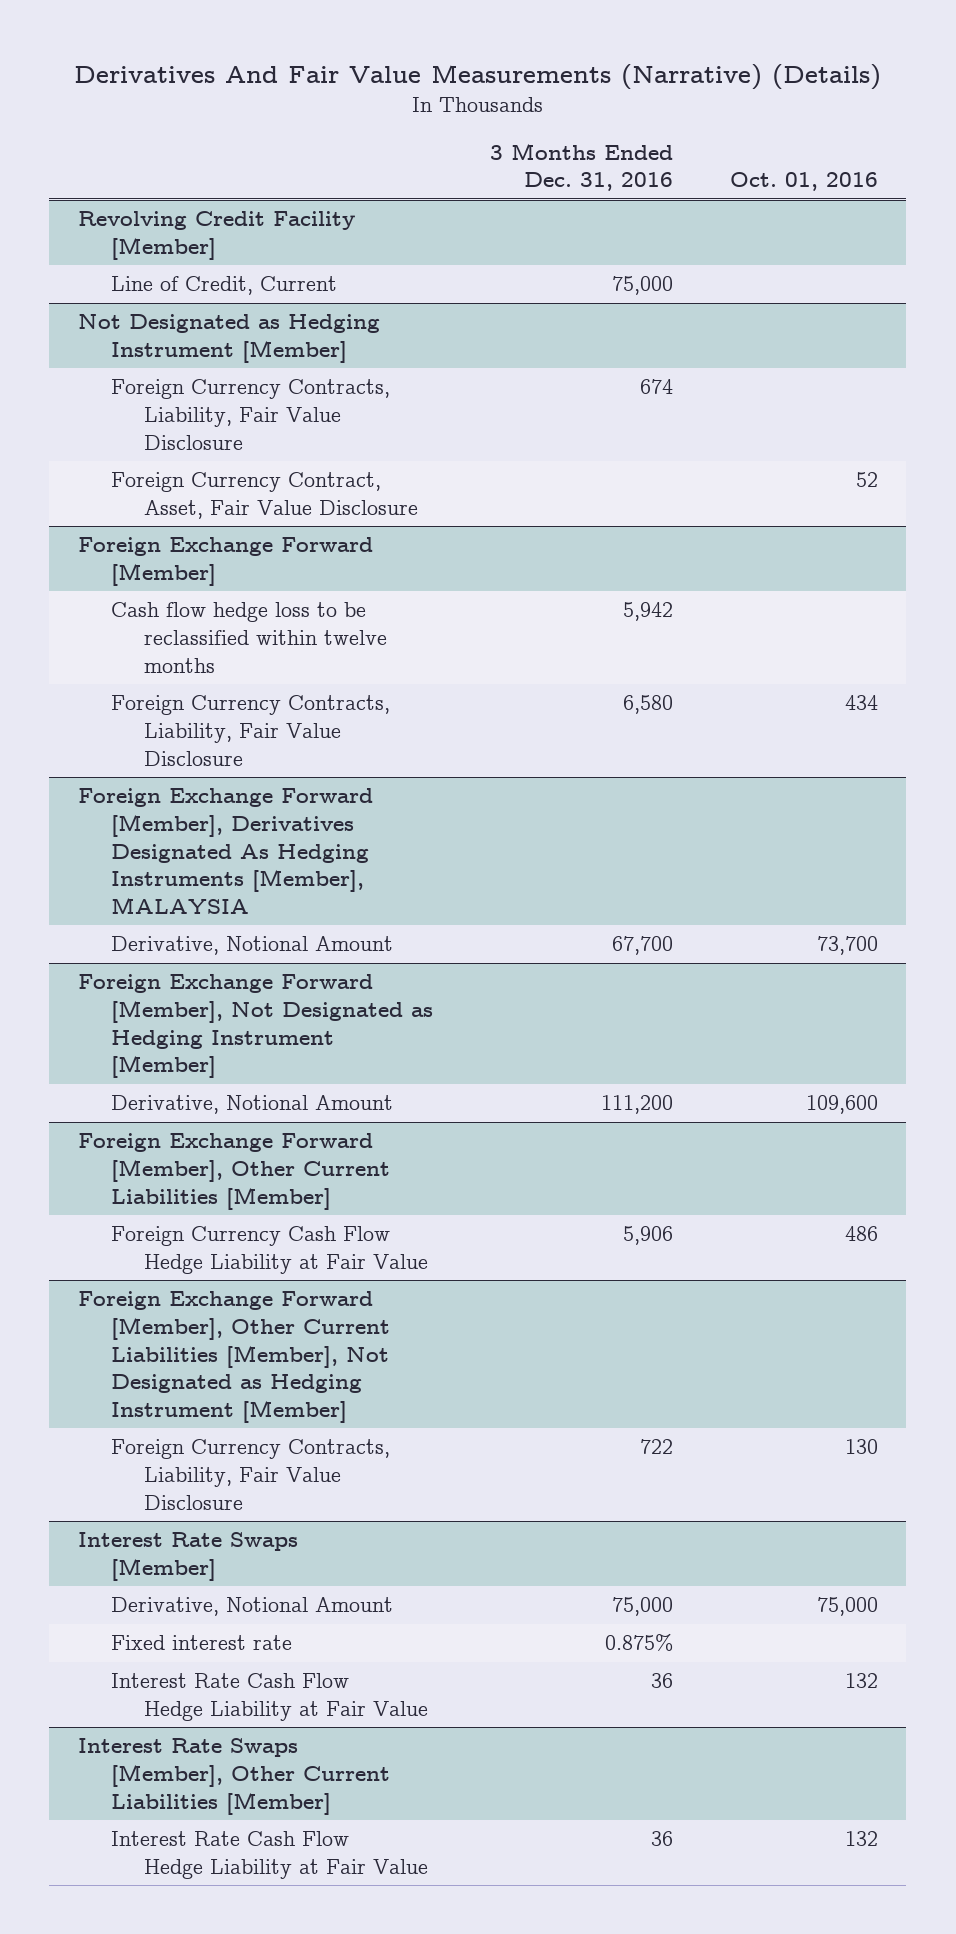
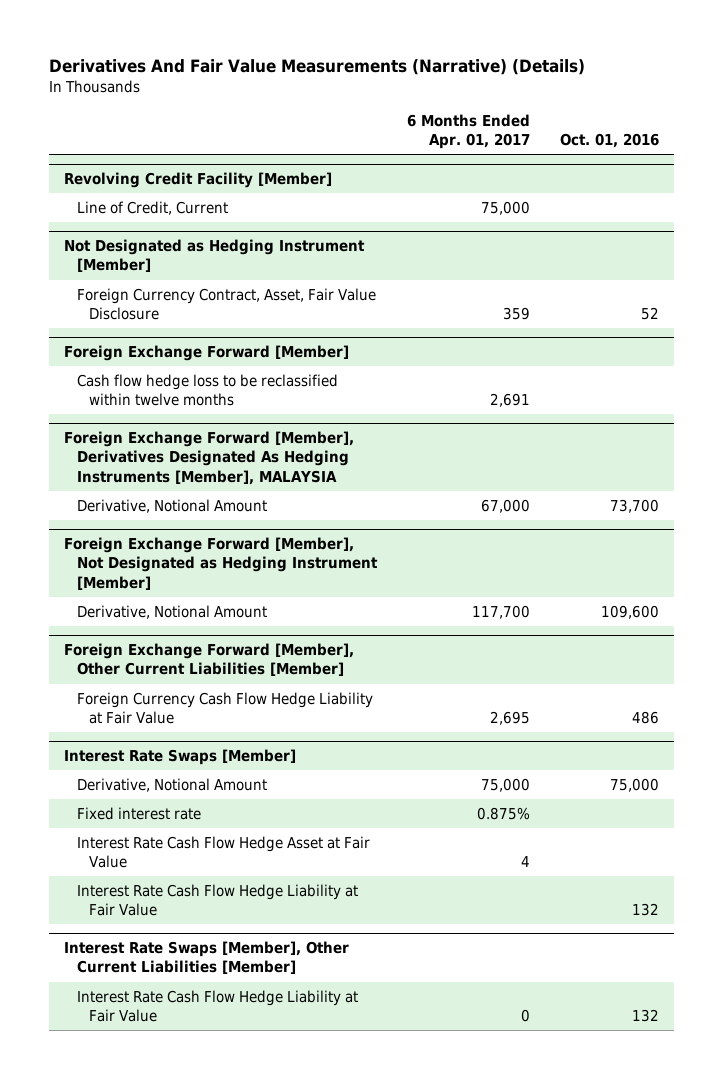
[489,142,673,192] 3 Months Ended Dec. 31, 2016 -> none
none -> [406,114,530,150] 6 Months Ended Apr. 01, 2017
[110,379,390,450] Foreign Currency Contracts, Liability, Fair Value Disclosure -> none
[110,695,390,766] Foreign Currency Contracts, Liability, Fair Value Disclosure -> none
[77,1291,390,1423] Foreign Exchange Forward [Member], Other Current Liabilities [Member], Not Designated as Hedging Instrument [Member] -> none
[110,1439,390,1510] Foreign Currency Contracts, Liability, Fair Value Disclosure -> none
none -> [76,835,370,868] Interest Rate Cash Flow Hedge Asset at Fair Value

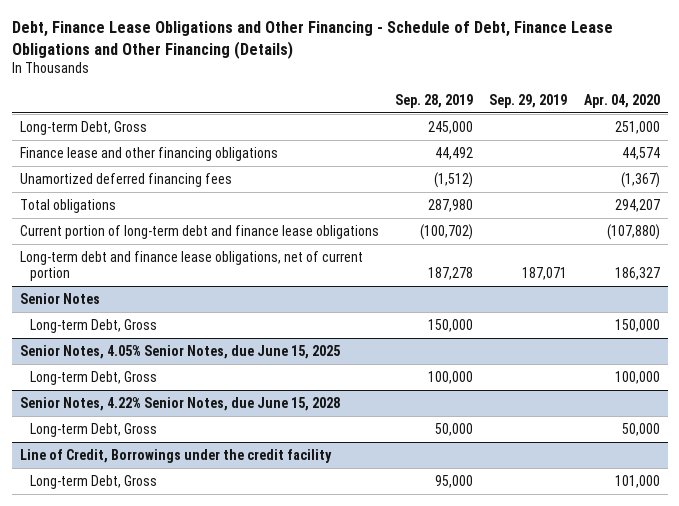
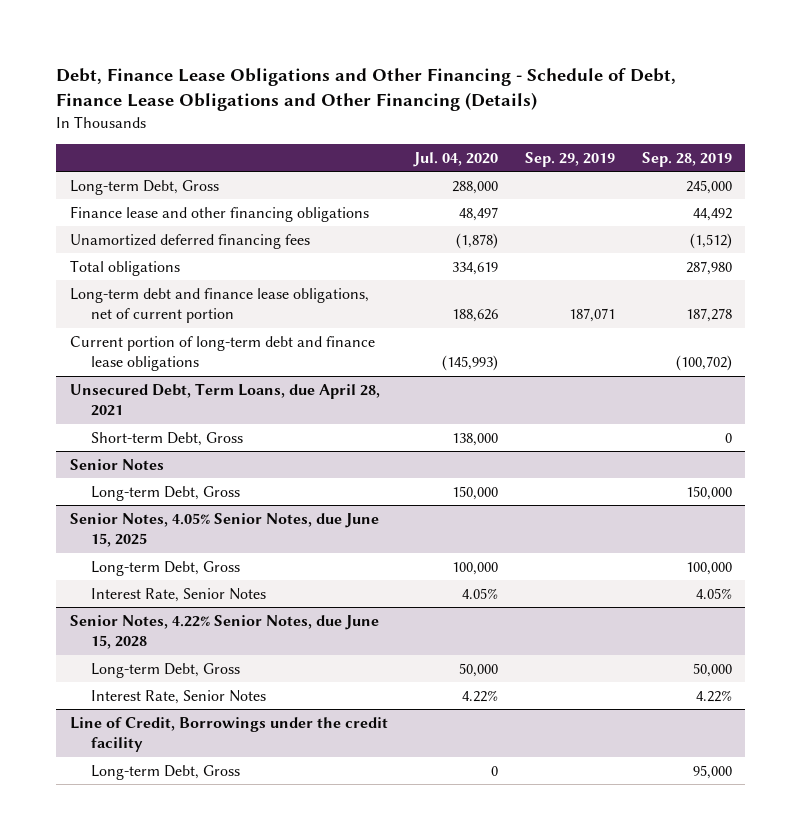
[583,94,660,109] Apr. 04, 2020 -> none
none -> [413,152,499,168] Jul. 04, 2020
[19,224,379,239] Current portion of long-term debt and finance lease obligations -> [69,335,375,372] Current portion of long-term debt and finance lease obligations
none -> [69,382,380,417] Unsecured Debt, Term Loans, due April 28, 2021
none -> [91,431,244,446] Short-term Debt, Gross
none -> [91,587,267,602] Interest Rate, Senior Notes
none -> [91,689,267,704] Interest Rate, Senior Notes

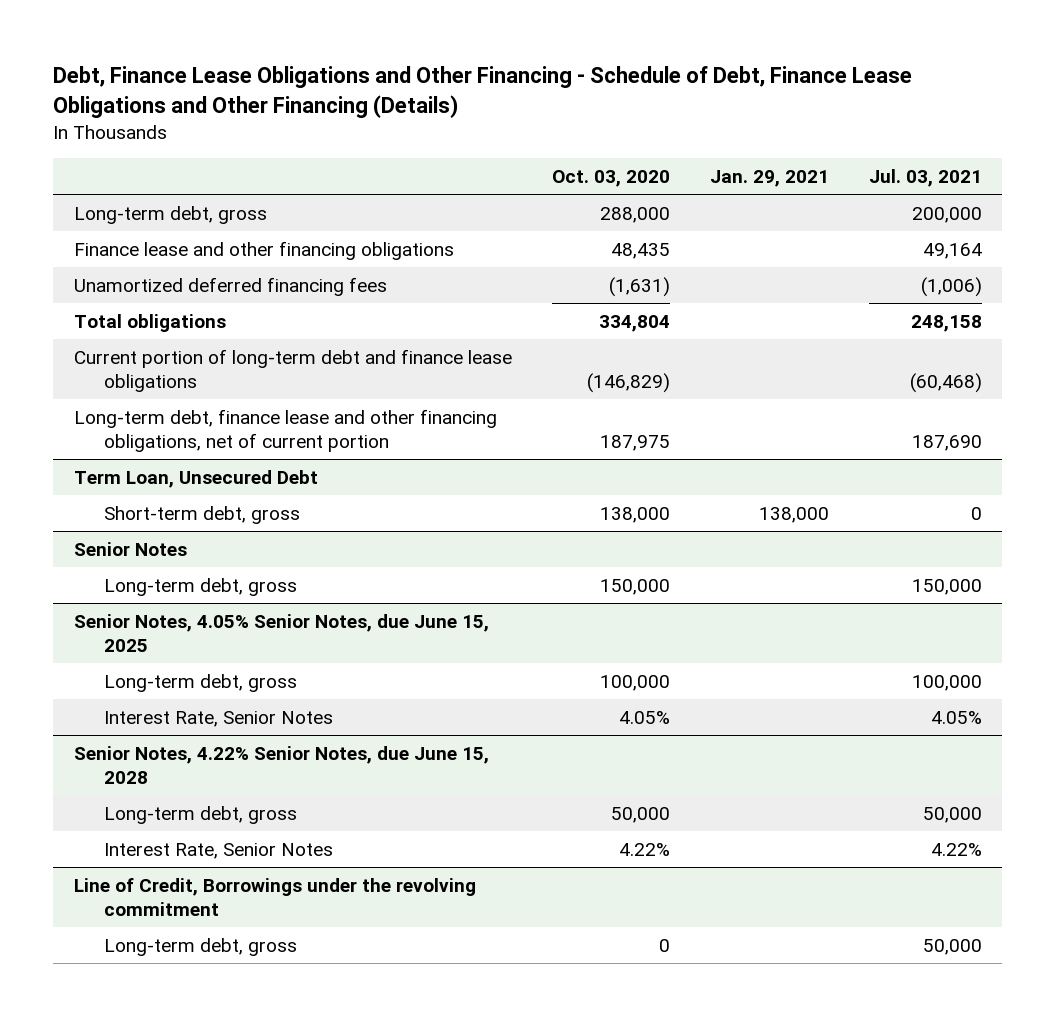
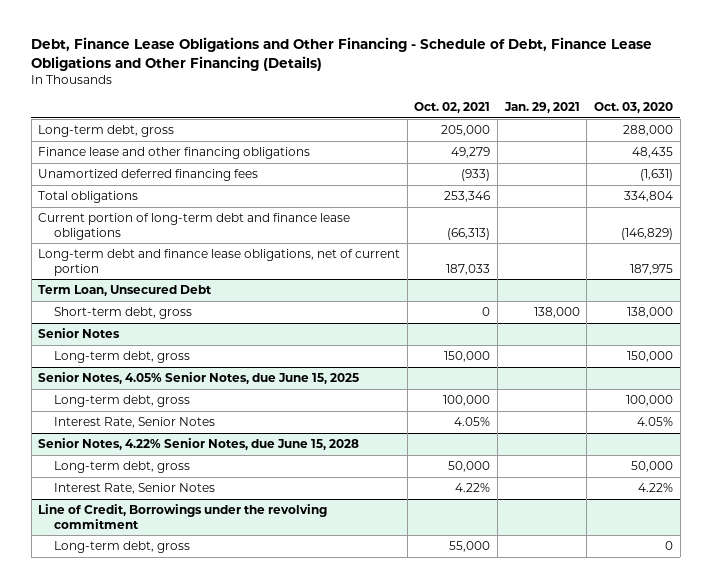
[869,169,983,188] Jul. 03, 2021 -> none
none -> [414,101,491,113] Oct. 02, 2021
[73,408,497,452] Long-term debt, finance lease and other financing obligations, net of current portion -> [38,249,401,276] Long-term debt and finance lease obligations, net of current portion

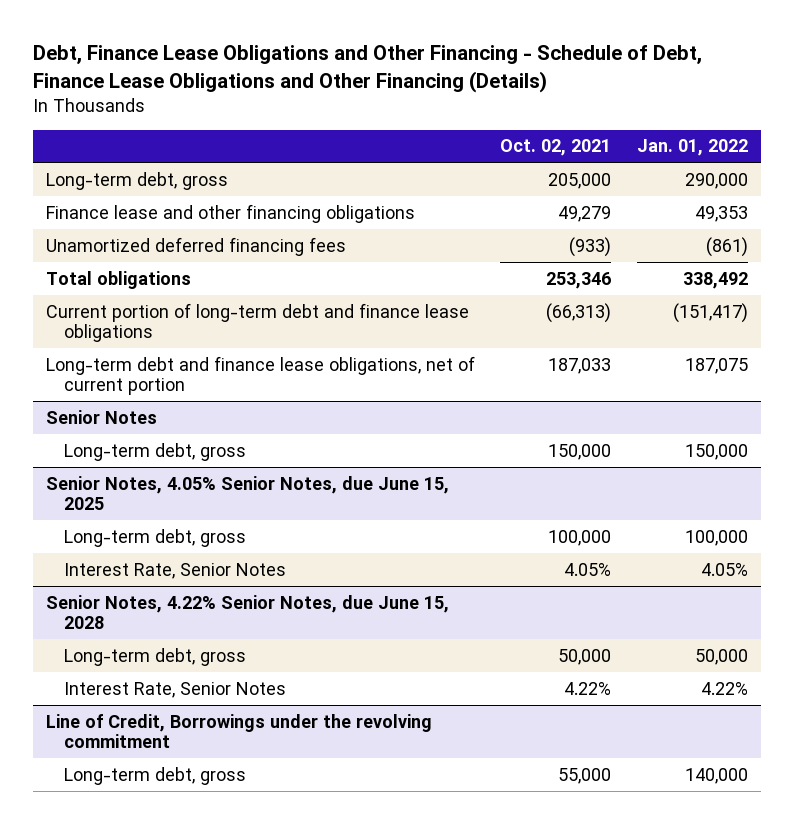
[503,101,580,113] Jan. 29, 2021 -> none
[593,101,673,113] Oct. 03, 2020 -> none
none -> [637,139,749,157] Jan. 01, 2022
[38,285,213,297] Term Loan, Unsecured Debt -> none
[54,307,193,320] Short-term debt, gross -> none

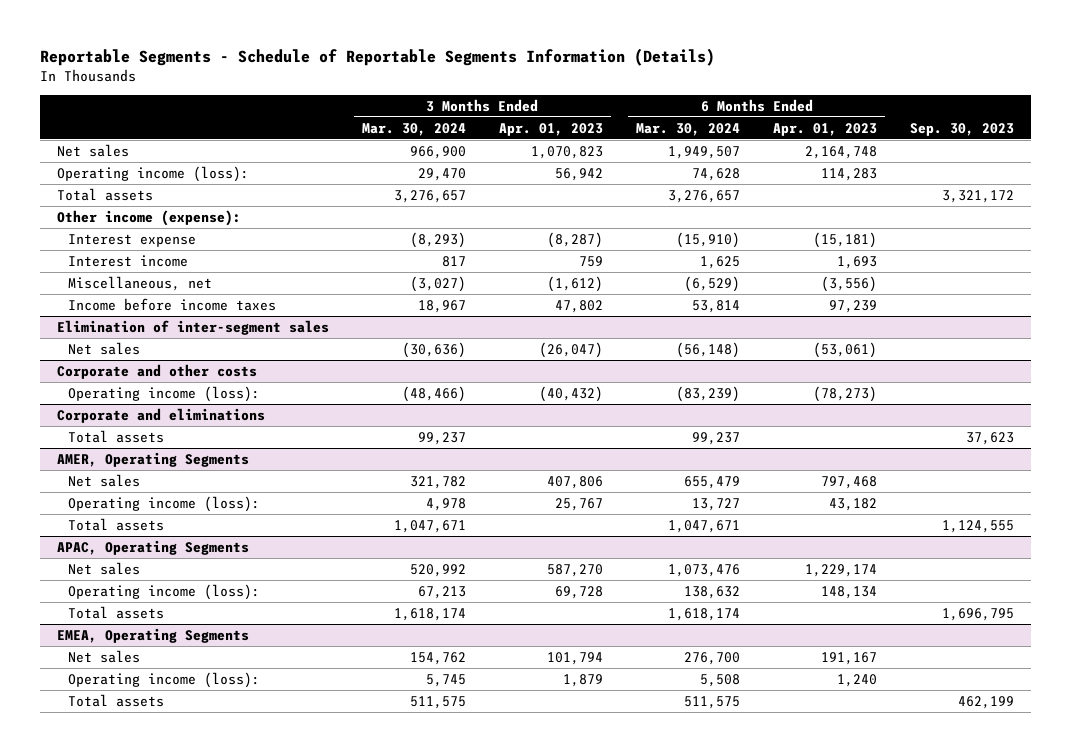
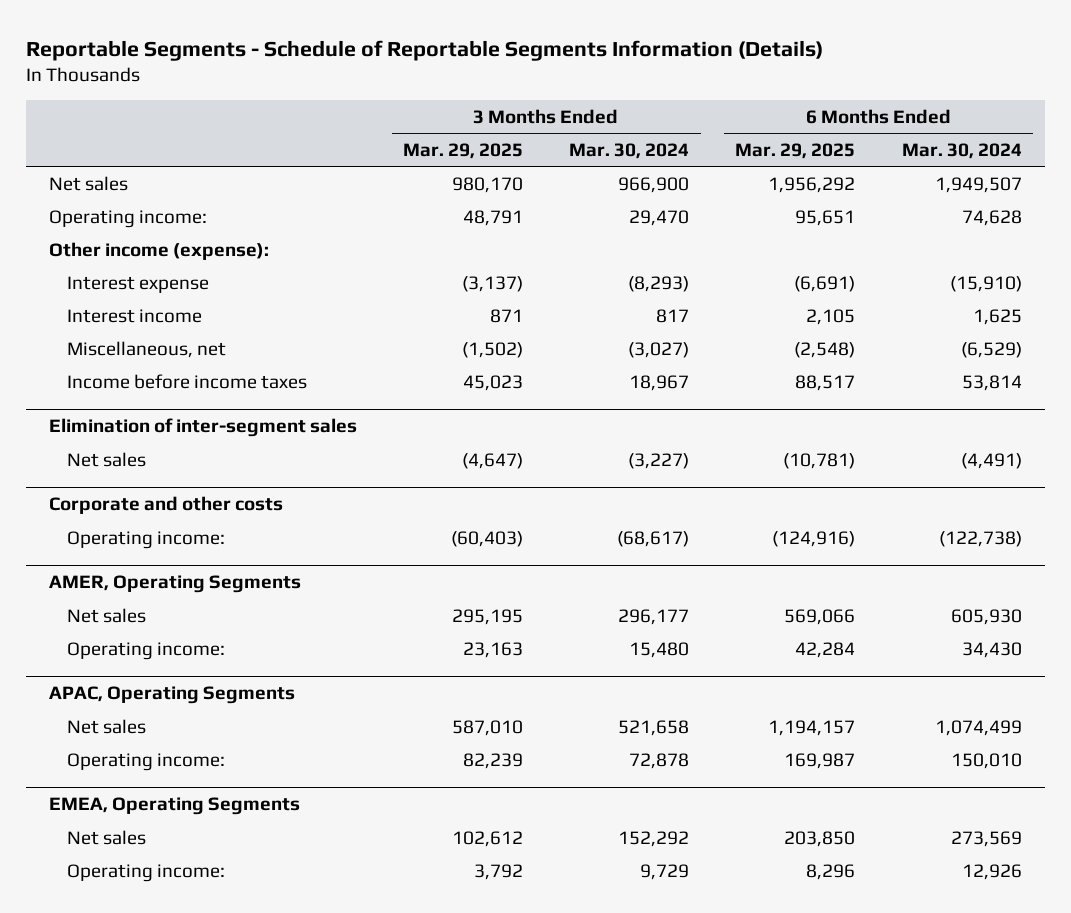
[498,122,603,136] Apr. 01, 2023 -> none
[773,122,878,136] Apr. 01, 2023 -> none
[910,122,1015,136] Sep. 30, 2023 -> none
none -> [403,142,524,159] Mar. 29, 2025
none -> [735,142,856,159] Mar. 29, 2025
[56,187,153,201] Total assets -> none
[56,165,249,182] Operating income (loss): -> [49,209,208,228] Operating income:
[401,341,466,358] (30,636) -> [628,452,690,469] (3,227)
[675,341,740,358] (56,148) -> [960,452,1022,469] (4,491)
[56,407,265,423] Corporate and eliminations -> none
[68,429,165,443] Total assets -> none
[68,385,261,402] Operating income (loss): -> [67,530,226,549] Operating income:
[401,385,466,402] (48,466) -> [617,530,690,547] (68,617)
[675,385,740,402] (83,239) -> [938,530,1022,547] (122,738)
[68,517,165,531] Total assets -> none
[409,475,466,489] 321,782 -> [618,608,690,625] 296,177
[683,475,740,489] 655,479 -> [950,608,1022,625] 605,930
[68,495,261,512] Operating income (loss): -> [67,641,226,660] Operating income:
[425,497,466,511] 4,978 -> [629,641,690,658] 15,480
[691,497,740,511] 13,727 -> [961,641,1022,658] 34,430
[68,605,165,619] Total assets -> none
[409,563,466,577] 520,992 -> [618,719,690,736] 521,658
[667,563,740,577] 1,073,476 -> [934,719,1022,736] 1,074,499
[68,583,261,600] Operating income (loss): -> [67,752,226,771] Operating income:
[417,585,466,599] 67,213 -> [629,752,690,769] 72,878
[683,585,740,599] 138,632 -> [950,752,1022,769] 150,010
[68,693,165,707] Total assets -> none
[409,651,466,665] 154,762 -> [618,830,690,847] 152,292
[683,651,740,665] 276,700 -> [950,830,1022,847] 273,569
[68,671,261,688] Operating income (loss): -> [67,863,226,882] Operating income:
[425,673,466,687] 5,745 -> [640,863,690,880] 9,729
[699,673,740,687] 5,508 -> [961,863,1022,880] 12,926

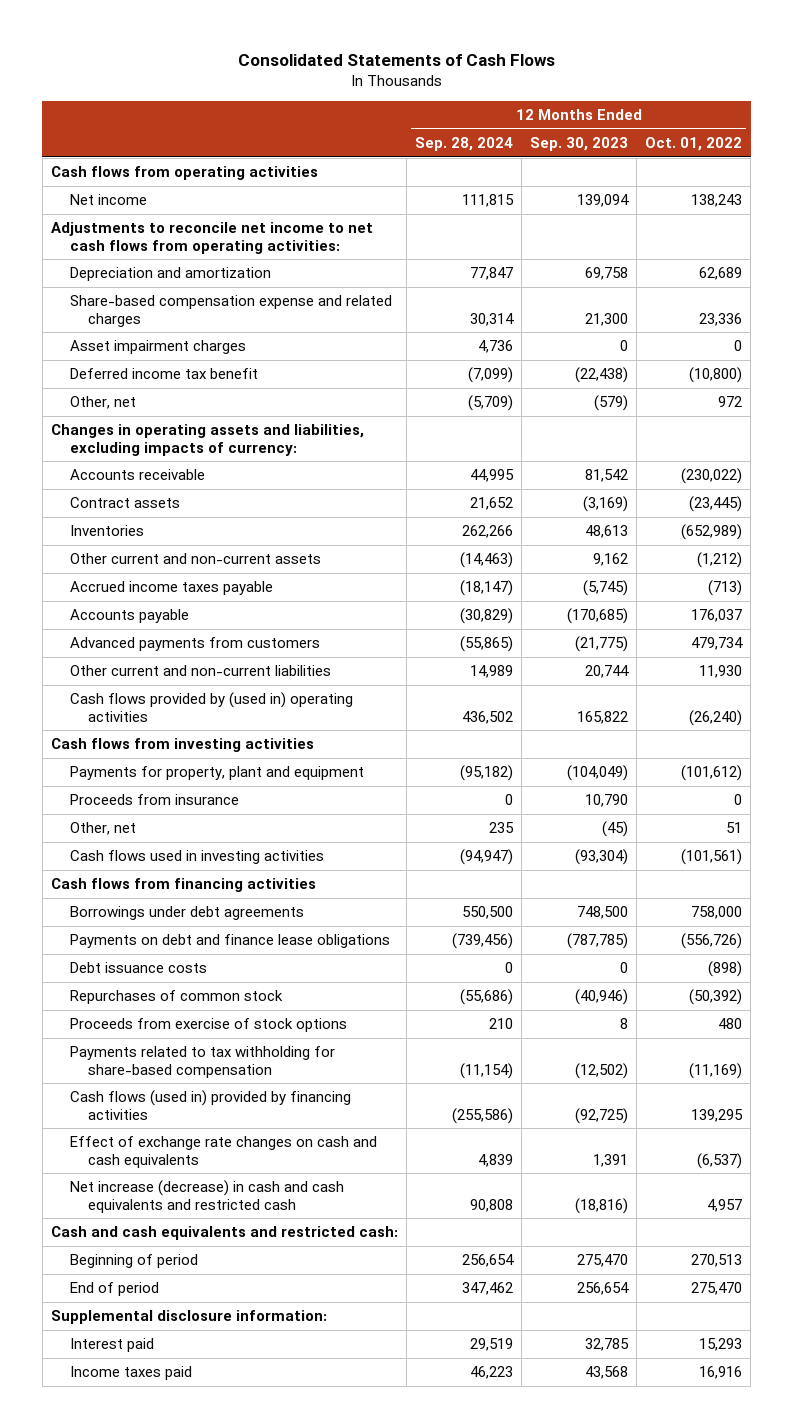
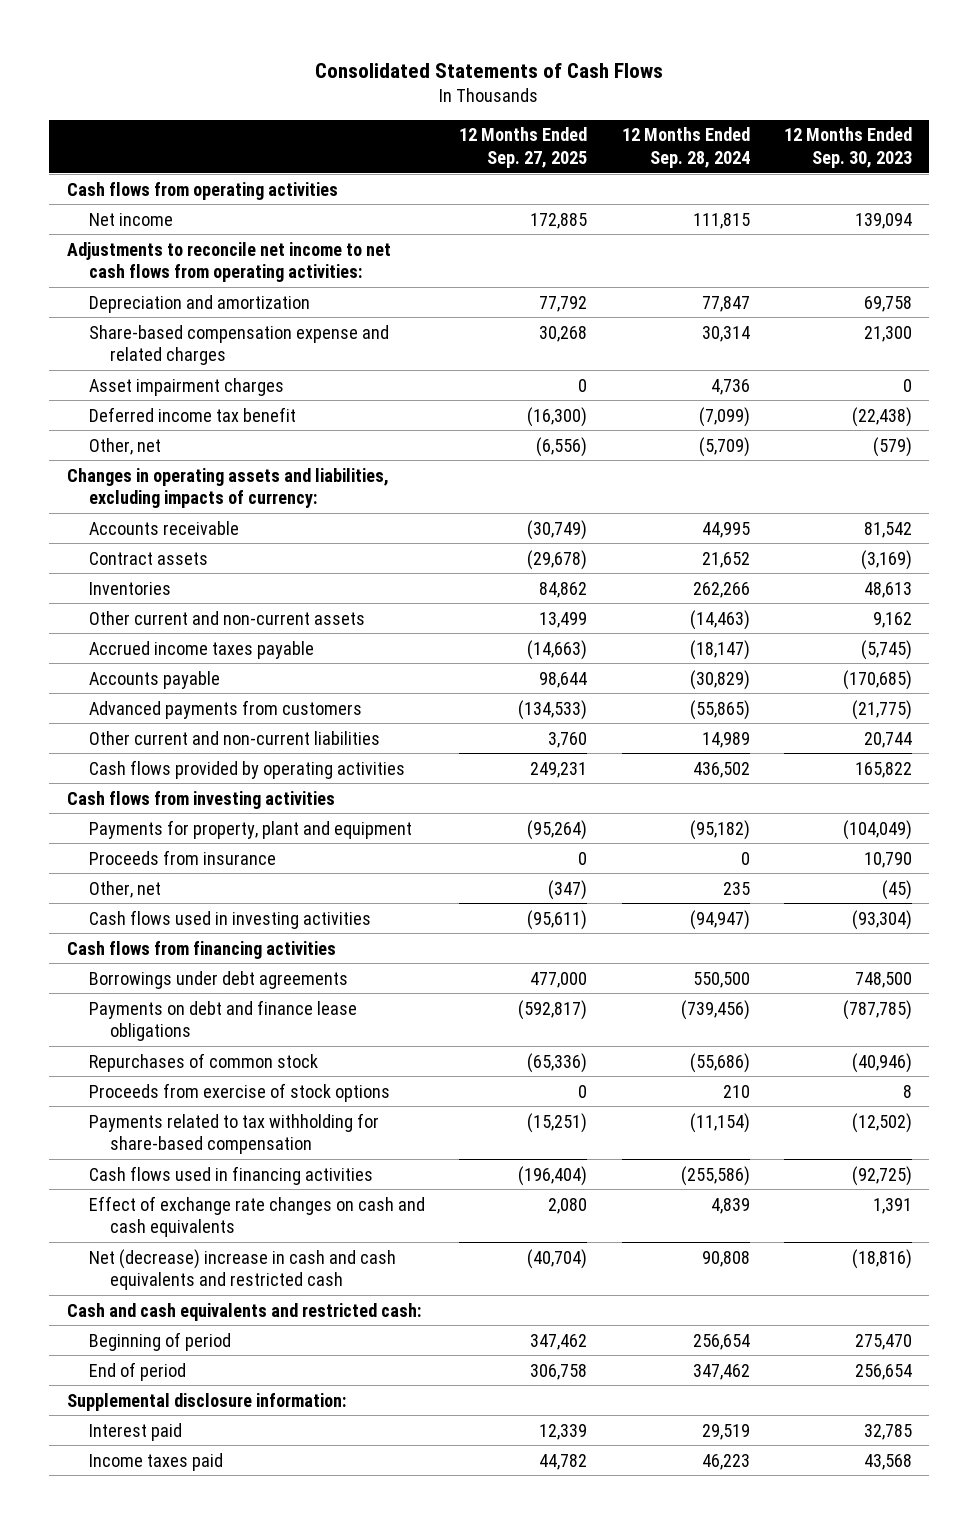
[645,137,743,152] Oct. 01, 2022 -> none
none -> [459,127,588,168] 12 Months Ended Sep. 27, 2025
[69,692,353,722] Cash flows provided by (used in) operating activities -> [88,759,405,779] Cash flows provided by operating activities
[69,962,207,974] Debt issuance costs -> none
[69,1090,351,1120] Cash flows (used in) provided by financing activities -> [88,1165,373,1185] Cash flows used in financing activities
[69,1180,344,1213] Net increase (decrease) in cash and cash equivalents and restricted cash -> [88,1248,396,1290] Net (decrease) increase in cash and cash equivalents and restricted cash

